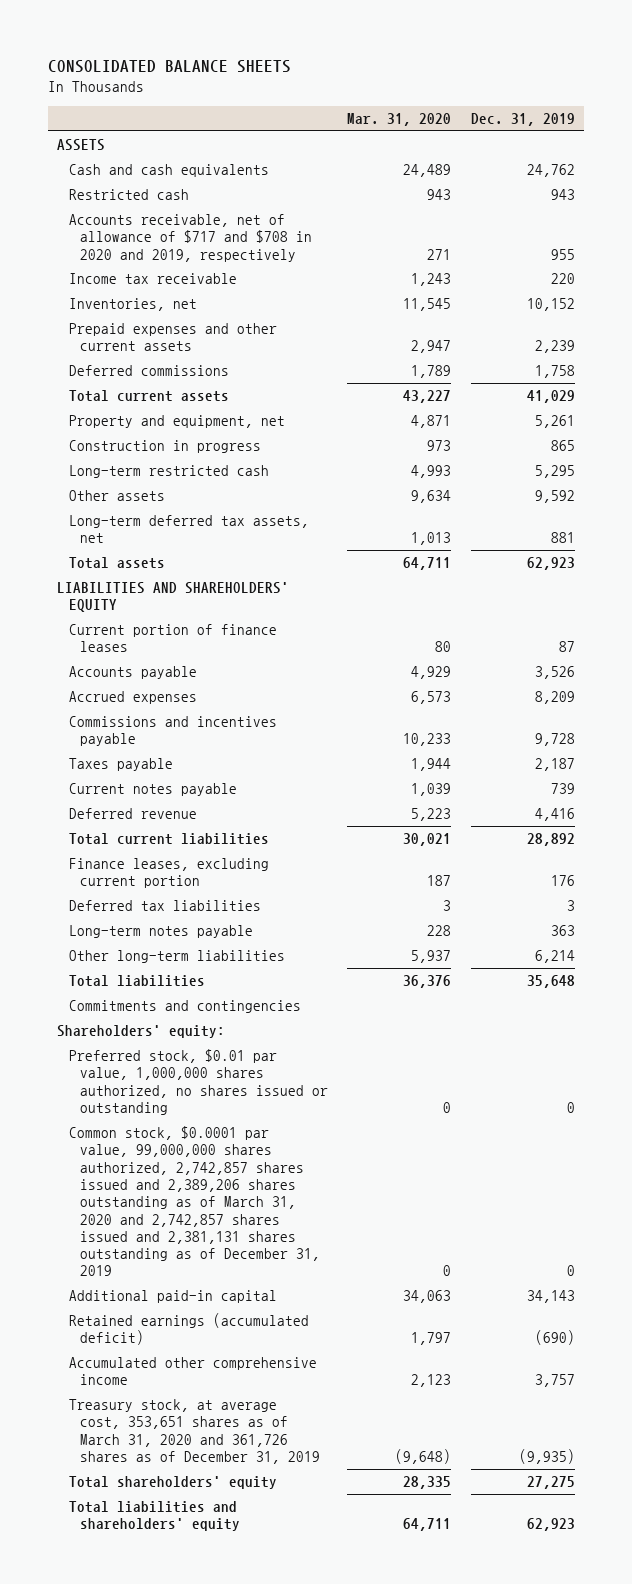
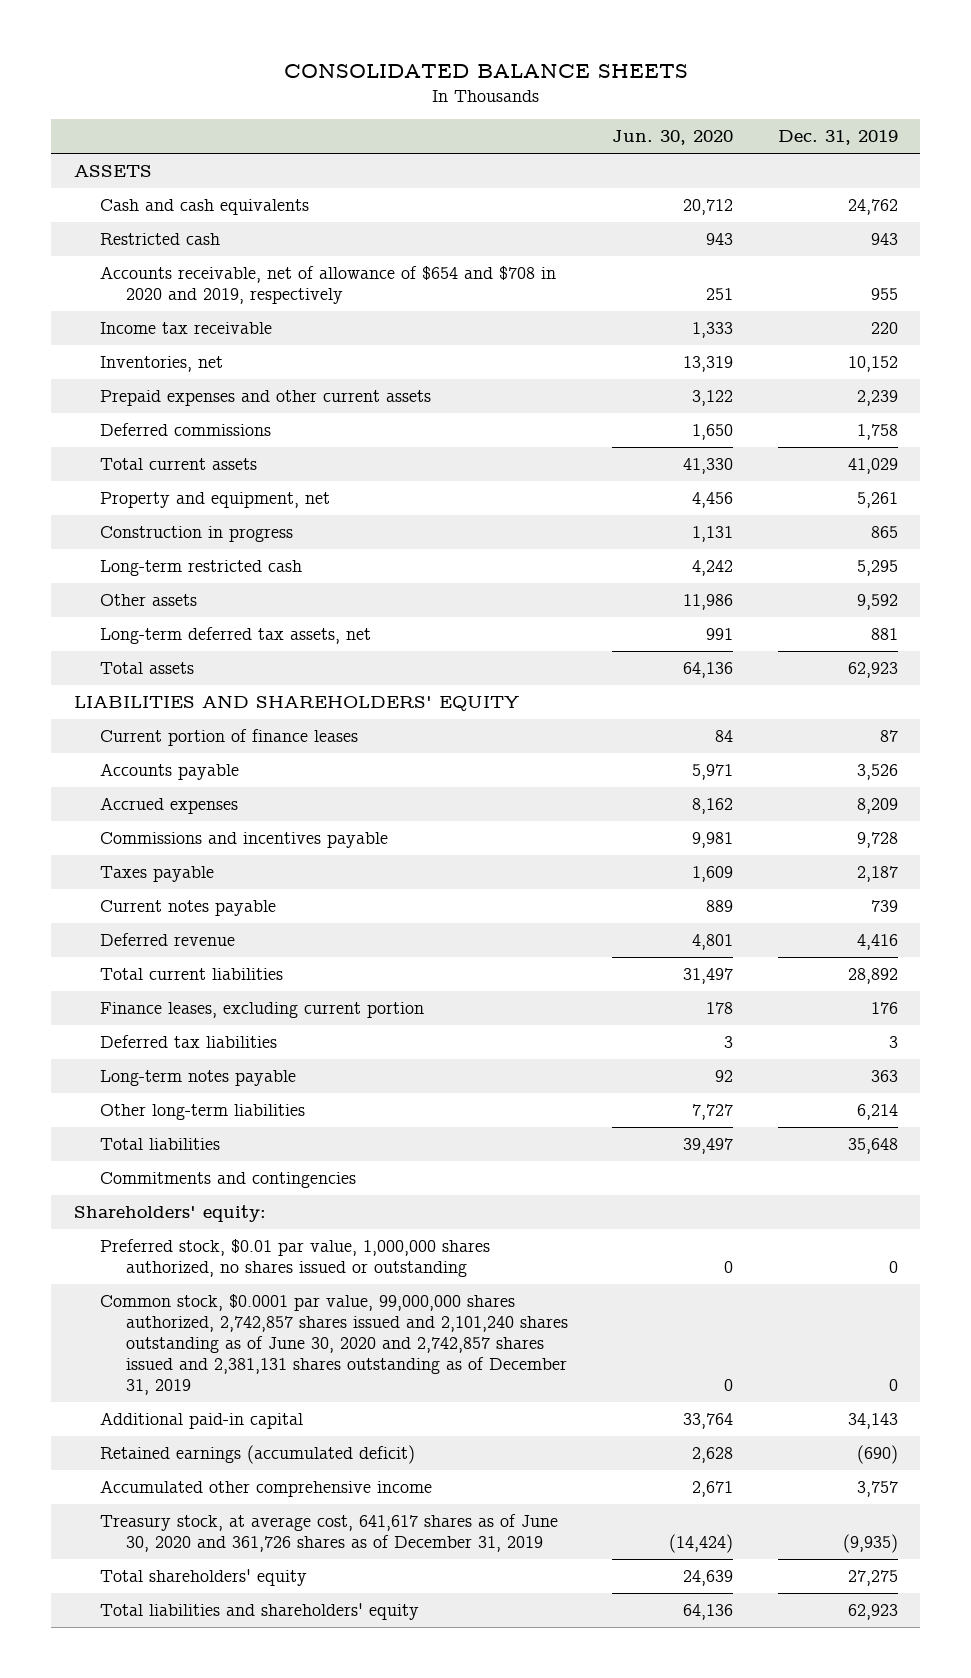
[347,113,452,127] Mar. 31, 2020 -> none
none -> [612,130,734,146] Jun. 30, 2020
[68,214,313,262] Accounts receivable, net of allowance of $717 and $708 in 2020 and 2019, respectively -> [99,266,556,304] Accounts receivable, net of allowance of $654 and $708 in 2020 and 2019, respectively
[68,1126,321,1277] Common stock, $0.0001 par value, 99,000,000 shares authorized, 2,742,857 shares issued and 2,389,206 shares outstanding as of March 31, 2020 and 2,742,857 shares issued and 2,381,131 shares outstanding as of December 31, 2019 -> [99,1294,568,1395] Common stock, $0.0001 par value, 99,000,000 shares authorized, 2,742,857 shares issued and 2,101,240 shares outstanding as of June 30, 2020 and 2,742,857 shares issued and 2,381,131 shares outstanding as of December 31, 2019
[68,1399,321,1465] Treasury stock, at average cost, 353,651 shares as of March 31, 2020 and 361,726 shares as of December 31, 2019 -> [99,1514,558,1552] Treasury stock, at average cost, 641,617 shares as of June 30, 2020 and 361,726 shares as of December 31, 2019

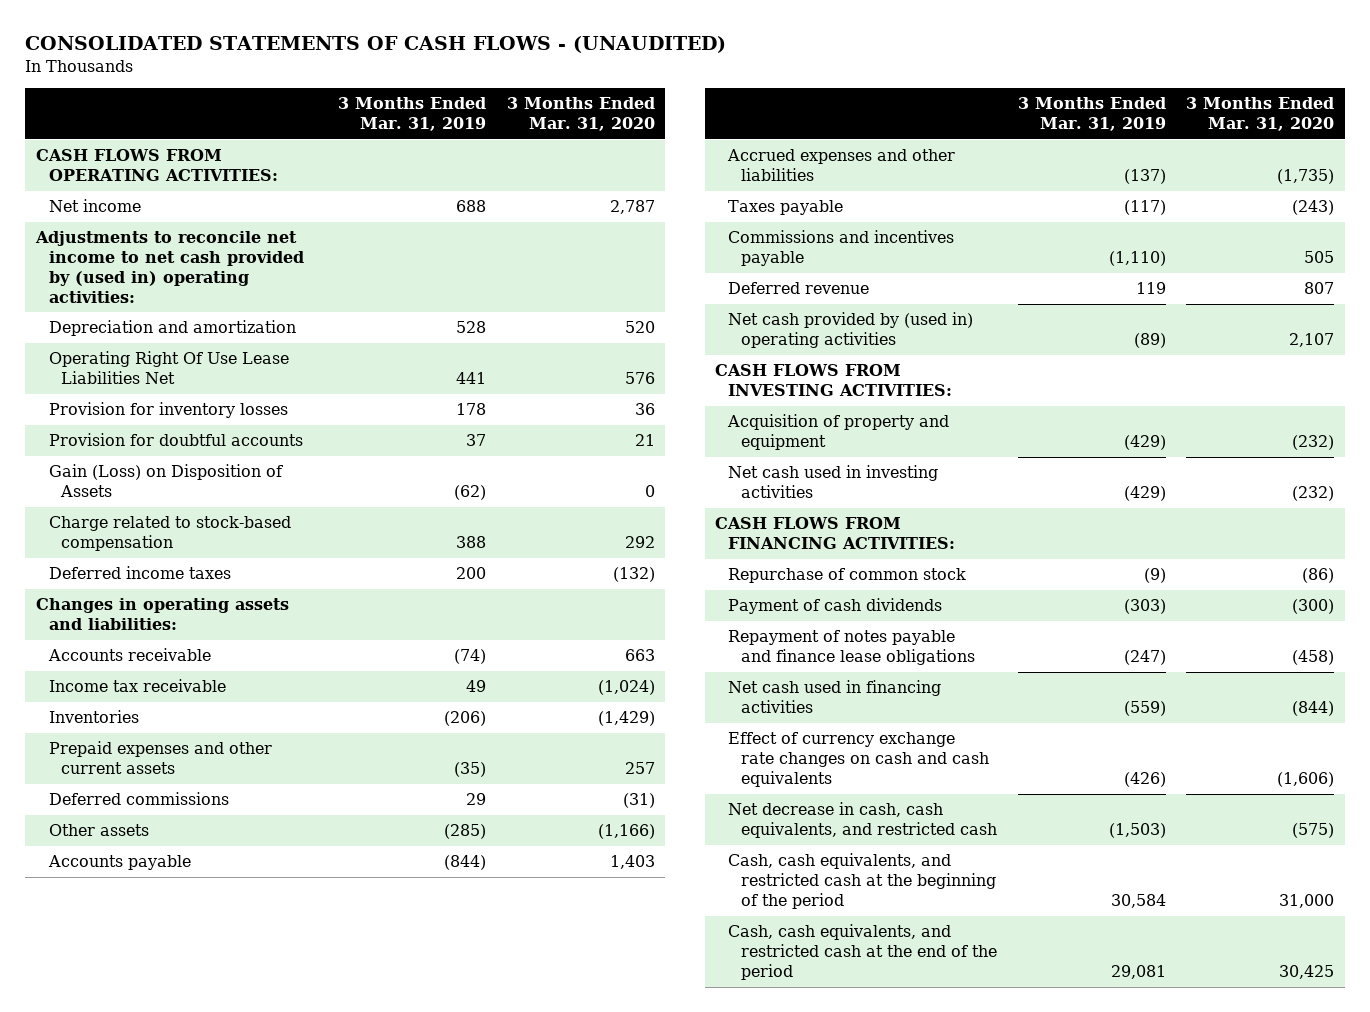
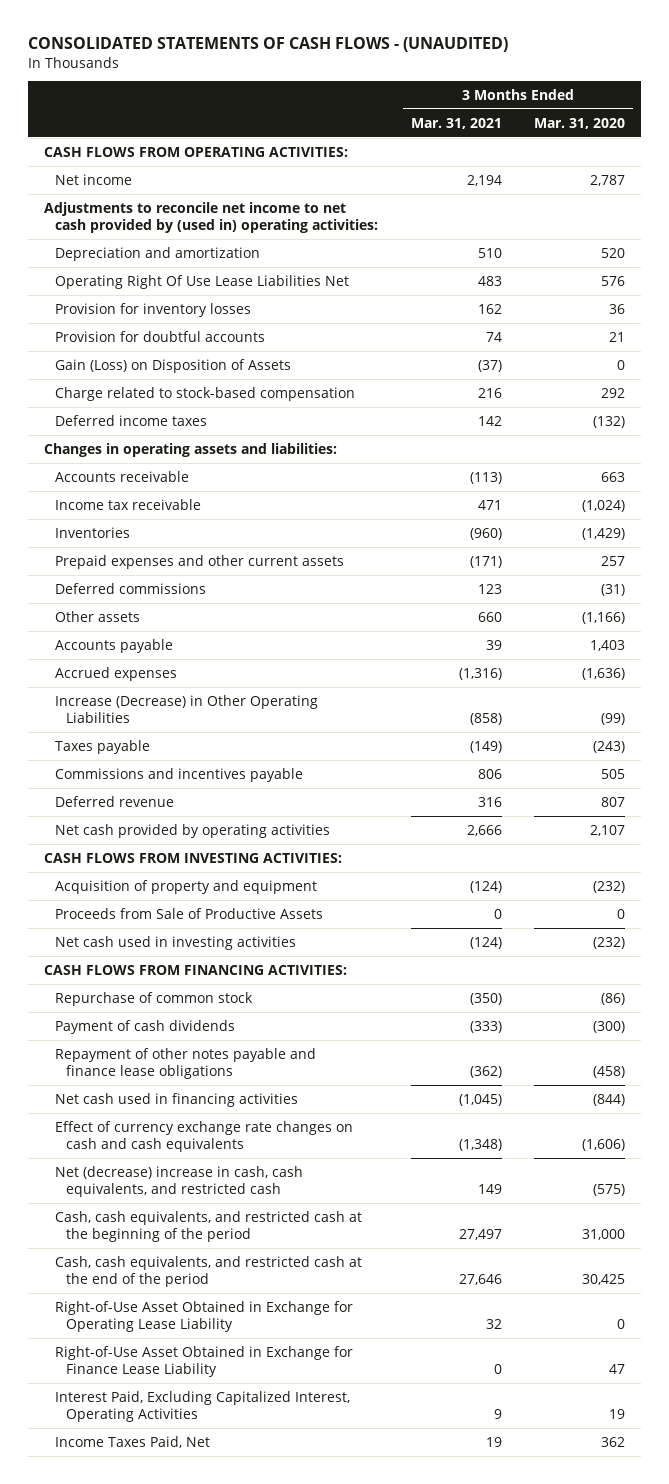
[337,97,486,132] 3 Months Ended Mar. 31, 2019 -> none
none -> [410,117,502,129] Mar. 31, 2021
[727,149,956,182] Accrued expenses and other liabilities -> [55,666,178,681] Accrued expenses
[1277,169,1335,185] (1,735) -> [581,667,625,680] (1,636)
none -> [55,694,319,723] Increase (Decrease) in Other Operating Liabilities
[728,312,974,349] Net cash provided by (used in) operating activities -> [55,823,331,838] Net cash provided by operating activities
none -> [55,907,324,919] Proceeds from Sale of Productive Assets
[728,630,975,666] Repayment of notes payable and finance lease obligations -> [55,1047,317,1079] Repayment of other notes payable and finance lease obligations
[728,802,997,839] Net decrease in cash, cash equivalents, and restricted cash -> [55,1165,304,1197] Net (decrease) increase in cash, cash equivalents, and restricted cash
none -> [55,1300,354,1332] Right-of-Use Asset Obtained in Exchange for Operating Lease Liability
none -> [55,1345,354,1377] Right-of-Use Asset Obtained in Exchange for Finance Lease Liability
none -> [55,1390,351,1422] Interest Paid, Excluding Capitalized Interest, Operating Activities
none -> [55,1435,211,1448] Income Taxes Paid, Net

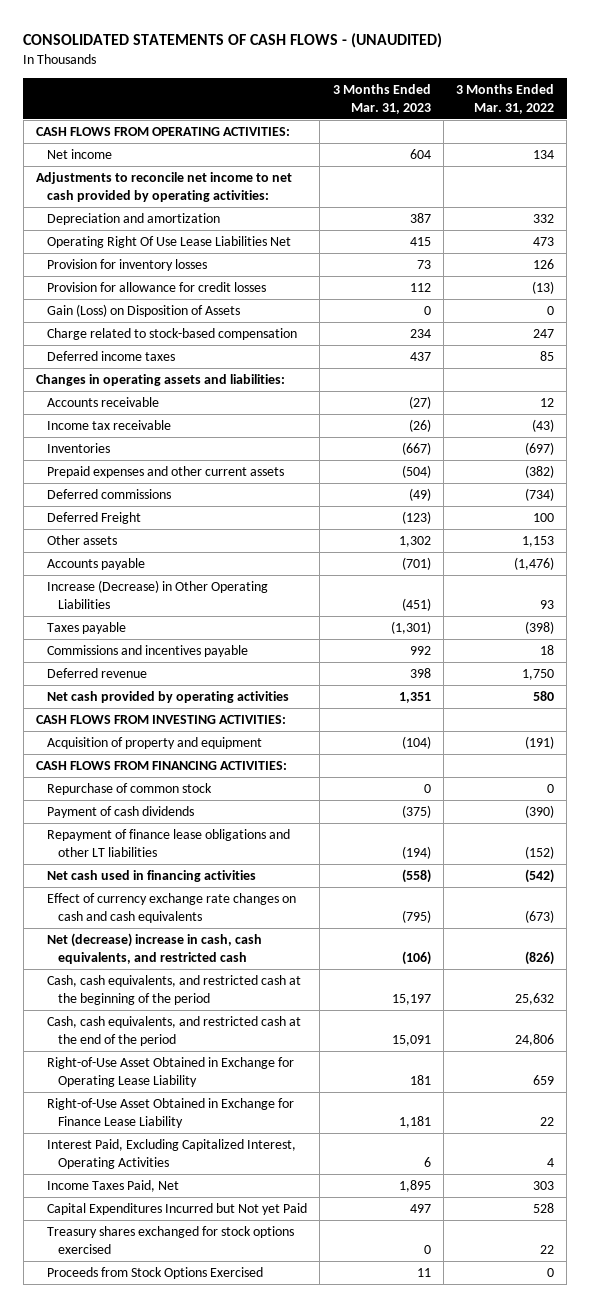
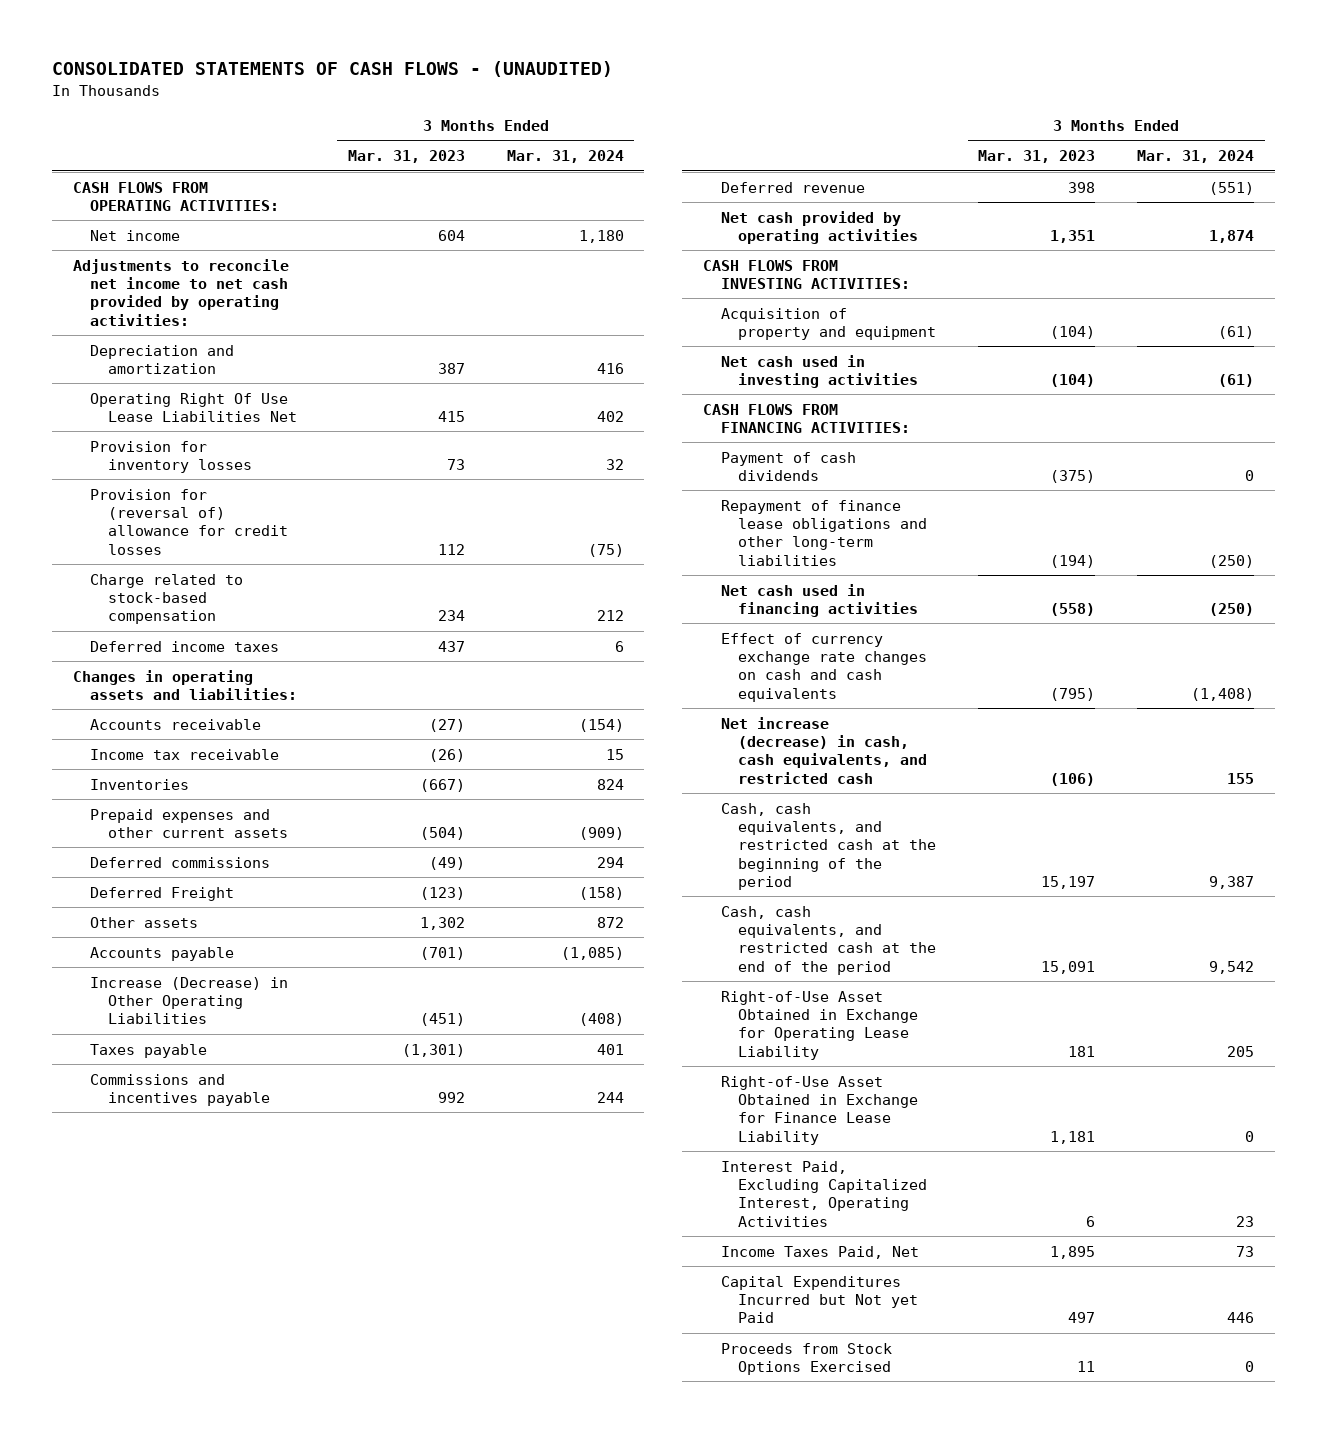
[456,84,555,115] 3 Months Ended Mar. 31, 2022 -> none
none -> [506,150,624,164] Mar. 31, 2024
[47,303,241,317] Gain (Loss) on Disposition of Assets -> none
[47,281,267,292] Provision for allowance for credit losses -> [90,488,288,555] Provision for (reversal of) allowance for credit losses
none -> [720,354,919,388] Net cash used in investing activities
[47,782,213,795] Repurchase of common stock -> none
[47,828,291,857] Repayment of finance lease obligations and other LT liabilities -> [720,499,928,566] Repayment of finance lease obligations and other long-term liabilities
[47,932,263,964] Net (decrease) increase in cash, cash equivalents, and restricted cash -> [720,716,928,784] Net increase (decrease) in cash, cash equivalents, and restricted cash
[47,1225,295,1254] Treasury shares exchanged for stock options exercised -> none

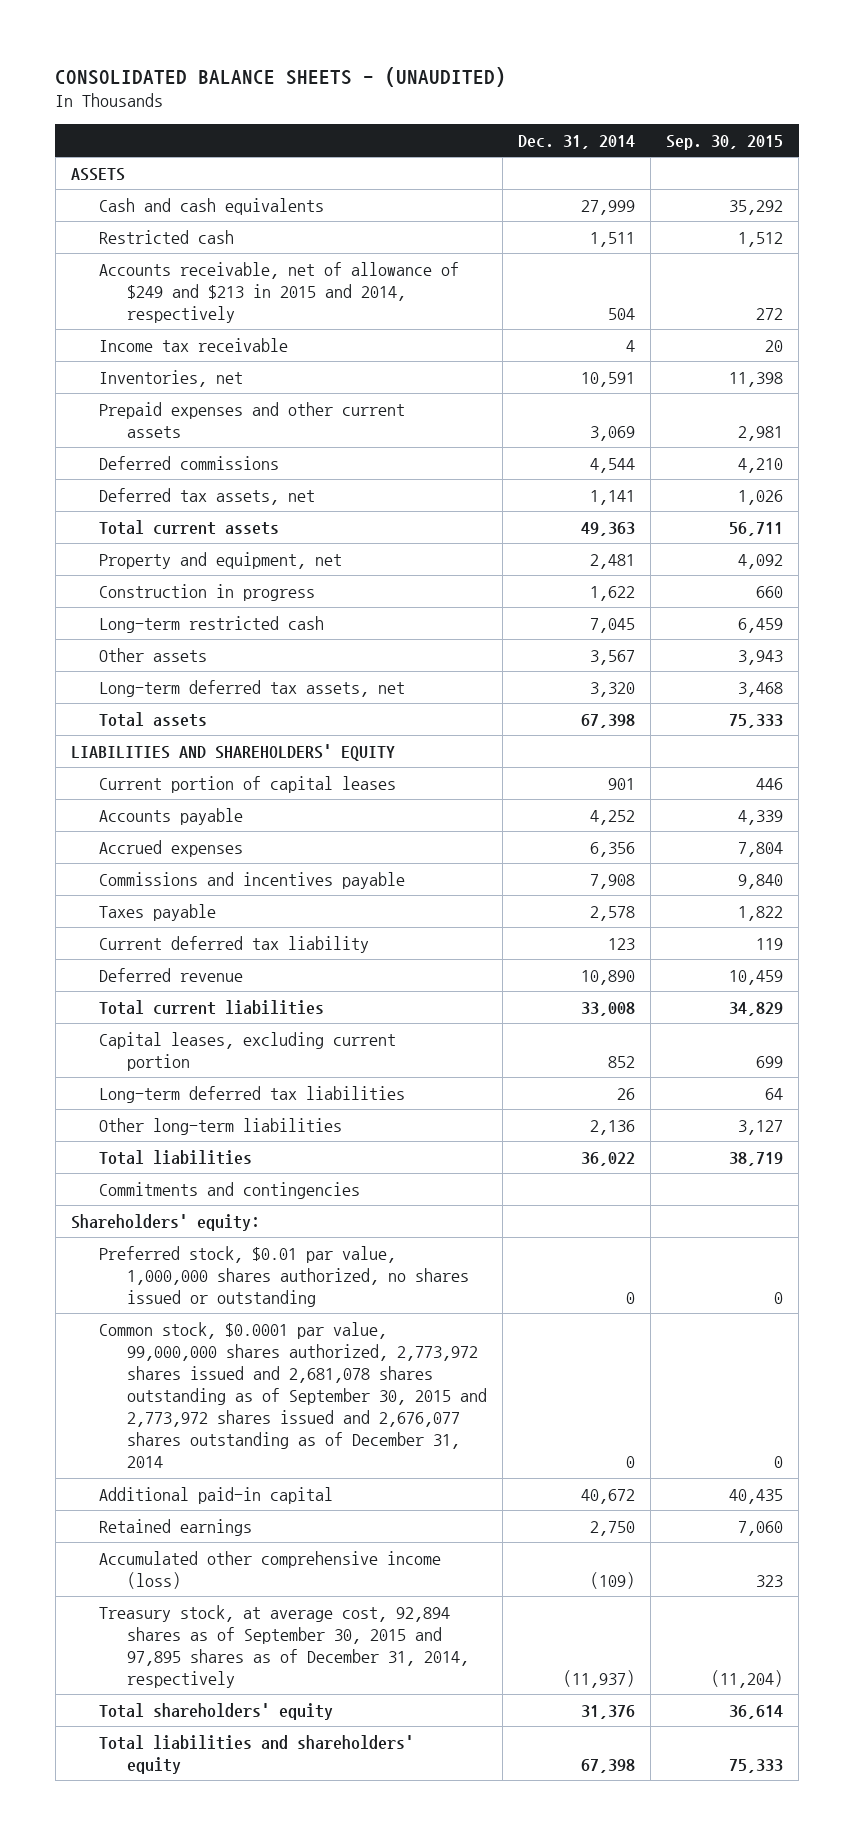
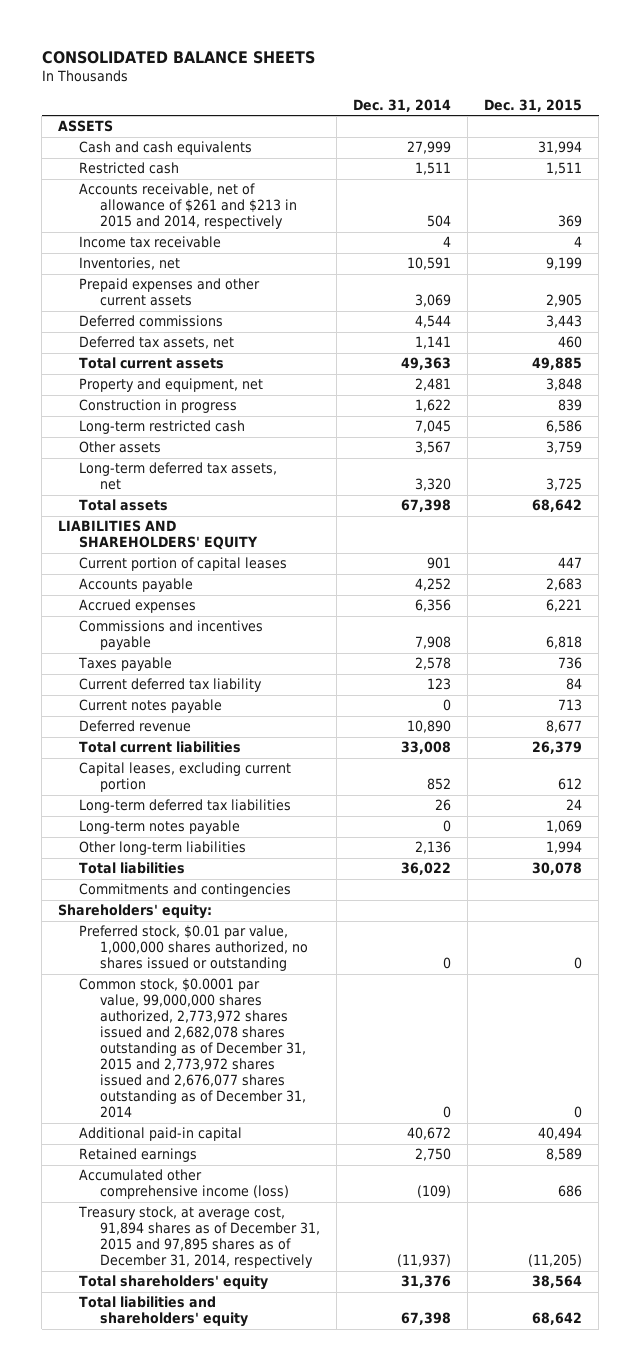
[55,66,507,87] CONSOLIDATED BALANCE SHEETS - (UNAUDITED) -> [41,50,315,64] CONSOLIDATED BALANCE SHEETS
[666,134,784,150] Sep. 30, 2015 -> none
none -> [484,98,583,112] Dec. 31, 2015
[98,261,459,323] Accounts receivable, net of allowance of $249 and $213 in 2015 and 2014, respectively -> [79,183,298,230] Accounts receivable, net of allowance of $261 and $213 in 2015 and 2014, respectively
none -> [79,699,223,714] Current notes payable
none -> [79,820,241,835] Long-term notes payable
[98,1321,487,1469] Common stock, $0.0001 par value, 99,000,000 shares authorized, 2,773,972 shares issued and 2,681,078 shares outstanding as of September 30, 2015 and 2,773,972 shares issued and 2,676,077 shares outstanding as of December 31, 2014 -> [79,978,307,1119] Common stock, $0.0001 par value, 99,000,000 shares authorized, 2,773,972 shares issued and 2,682,078 shares outstanding as of December 31, 2015 and 2,773,972 shares issued and 2,676,077 shares outstanding as of December 31, 2014
[98,1604,469,1689] Treasury stock, at average cost, 92,894 shares as of September 30, 2015 and 97,895 shares as of December 31, 2014, respectively -> [78,1206,321,1269] Treasury stock, at average cost, 91,894 shares as of December 31, 2015 and 97,895 shares as of December 31, 2014, respectively

